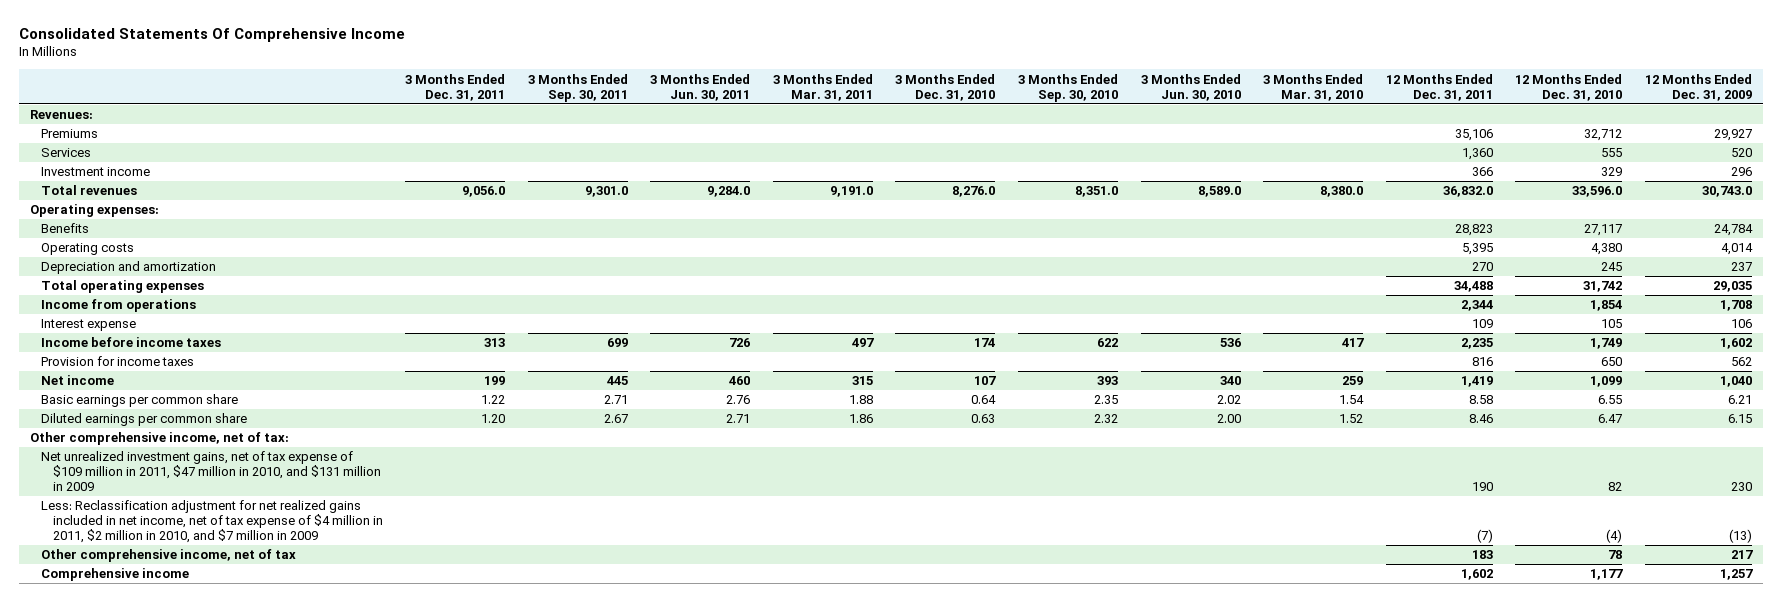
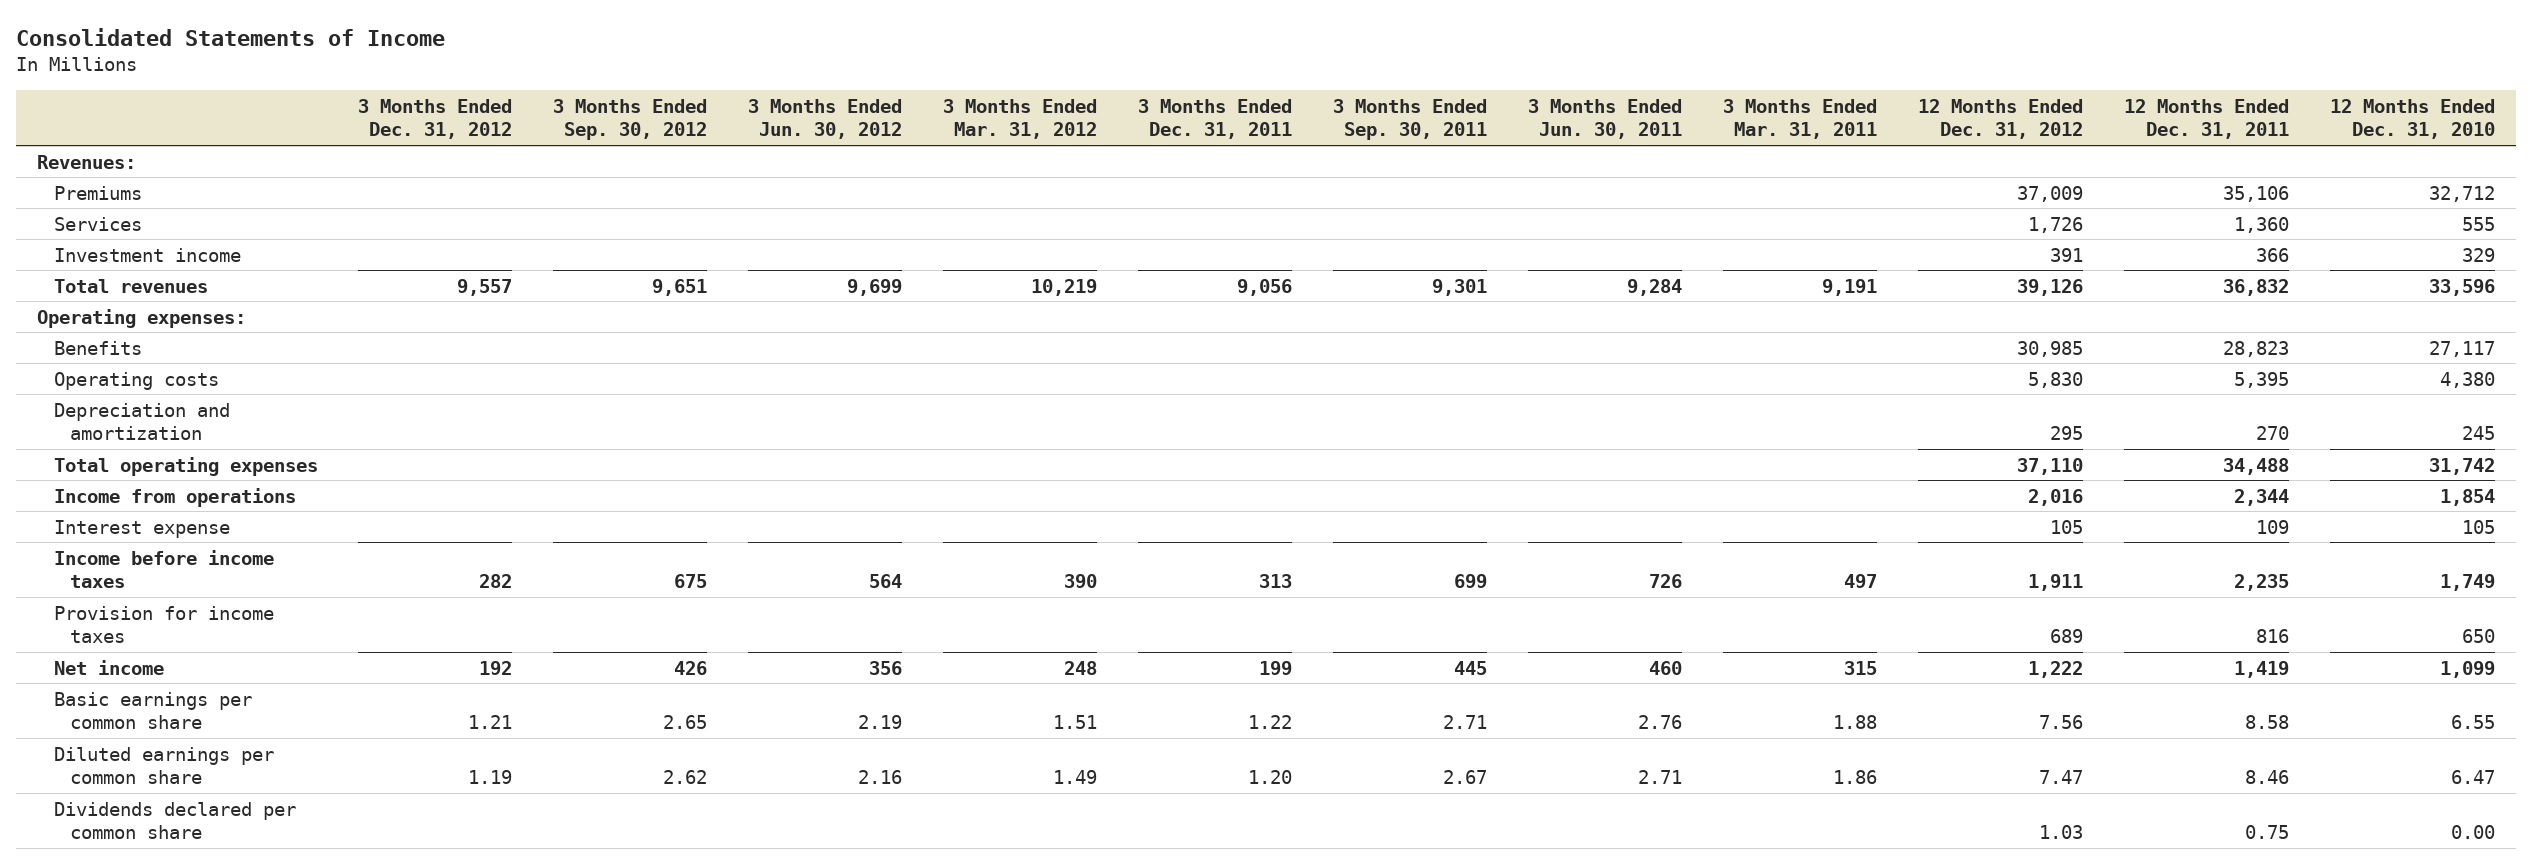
[18,27,405,42] Consolidated Statements Of Comprehensive Income -> [16,27,446,46] Consolidated Statements of Income
[895,73,996,101] 3 Months Ended Dec. 31, 2010 -> none
[1018,73,1119,102] 3 Months Ended Sep. 30, 2010 -> none
[1140,73,1241,101] 3 Months Ended Jun. 30, 2010 -> none
[1263,73,1364,101] 3 Months Ended Mar. 31, 2010 -> none
[1644,73,1752,101] 12 Months Ended Dec. 31, 2009 -> none
none -> [358,98,513,140] 3 Months Ended Dec. 31, 2012
none -> [553,98,708,141] 3 Months Ended Sep. 30, 2012
none -> [748,98,903,140] 3 Months Ended Jun. 30, 2012
none -> [943,98,1098,140] 3 Months Ended Mar. 31, 2012
none -> [1918,98,2084,140] 12 Months Ended Dec. 31, 2012
[462,186,506,198] 9,056.0 -> [1237,278,1293,296] 9,056
[584,186,628,198] 9,301.0 -> [1432,278,1488,296] 9,301
[707,186,751,198] 9,284.0 -> [1627,278,1683,296] 9,284
[829,186,873,198] 9,191.0 -> [1822,278,1878,296] 9,191
[1442,186,1493,198] 36,832.0 -> [2223,278,2290,296] 36,832
[1572,186,1623,198] 33,596.0 -> [2429,278,2496,296] 33,596
[30,432,290,446] Other comprehensive income, net of tax: -> none
[41,451,381,492] Net unrealized investment gains, net of tax expense of $109 million in 2011, $47 million in 2010, and $131 million in 2009 -> none
[41,500,383,544] Less: Reclassification adjustment for net realized gains included in net income, net of tax expense of $4 million in 2011, $2 million in 2010, and $7 million in 2009 -> none
[41,549,297,563] Other comprehensive income, net of tax -> none
[41,568,190,582] Comprehensive income -> none
none -> [53,801,296,840] Dividends declared per common share

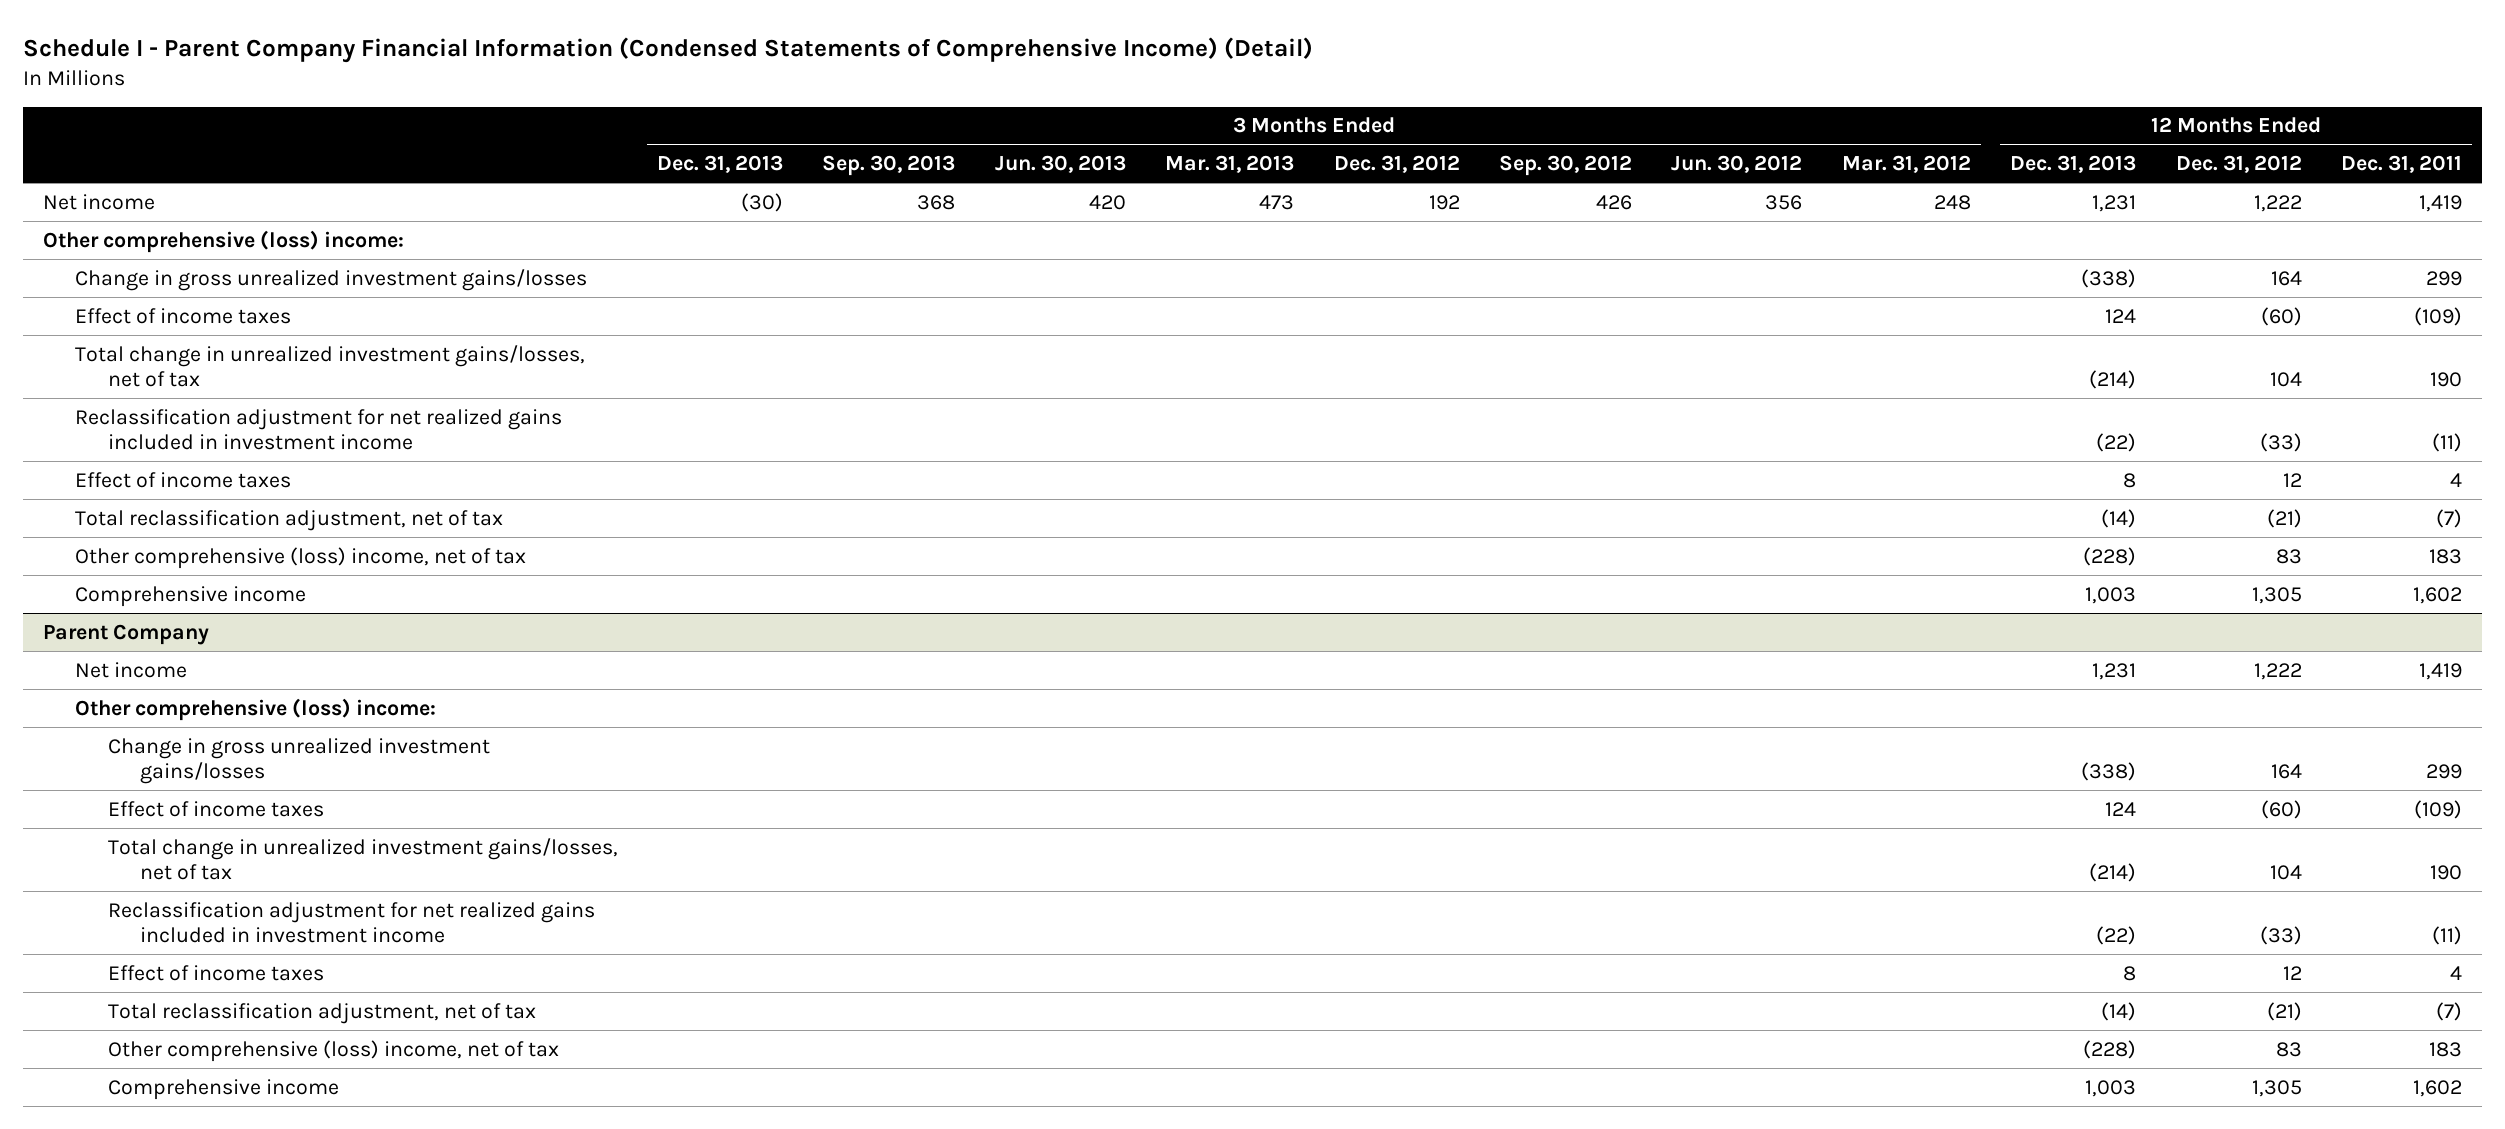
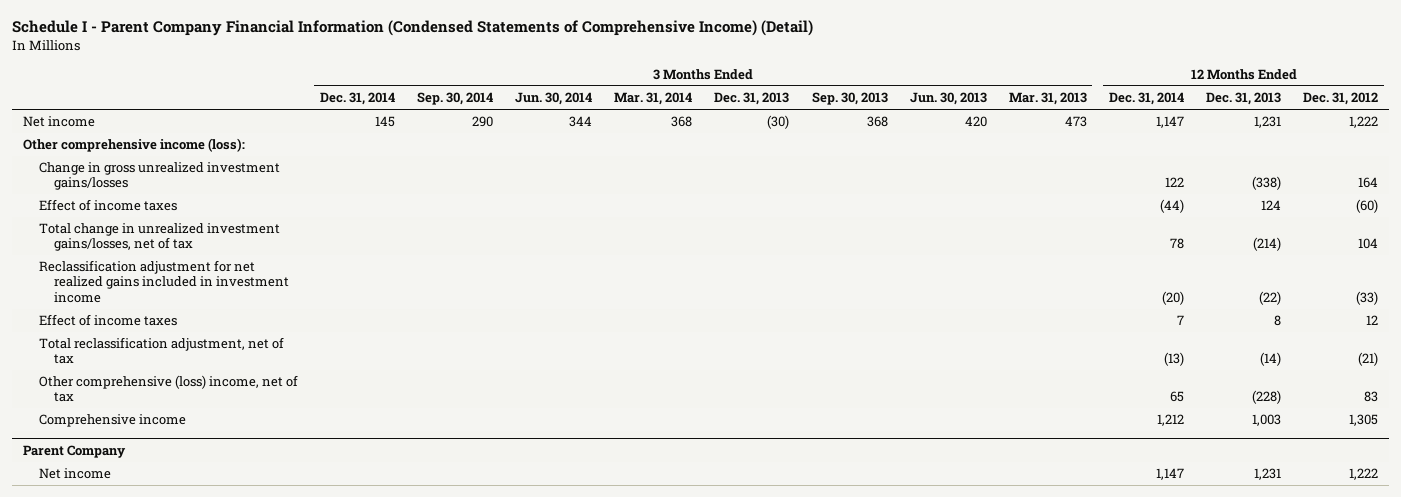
[1333,155,1460,174] Dec. 31, 2012 -> none
[1498,155,1632,177] Sep. 30, 2012 -> none
[1671,155,1803,174] Jun. 30, 2012 -> none
[1841,155,1971,174] Mar. 31, 2012 -> none
[2340,155,2462,174] Dec. 31, 2011 -> none
none -> [319,92,395,106] Dec. 31, 2014
none -> [416,92,493,106] Sep. 30, 2014
none -> [515,92,593,106] Jun. 30, 2014
none -> [614,92,693,106] Mar. 31, 2014
none -> [1108,92,1184,106] Dec. 31, 2014
[43,229,405,253] Other comprehensive (loss) income: -> [23,138,246,153] Other comprehensive income (loss):
[75,697,437,721] Other comprehensive (loss) income: -> none
[107,737,490,785] Change in gross unrealized investment gains/losses -> none
[107,800,324,817] Effect of income taxes -> none
[107,837,618,881] Total change in unrealized investment gains/losses, net of tax -> none
[107,901,595,944] Reclassification adjustment for net realized gains included in investment income -> none
[107,964,324,981] Effect of income taxes -> none
[107,1002,536,1024] Total reclassification adjustment, net of tax -> none
[107,1039,559,1062] Other comprehensive (loss) income, net of tax -> none
[107,1078,339,1100] Comprehensive income -> none

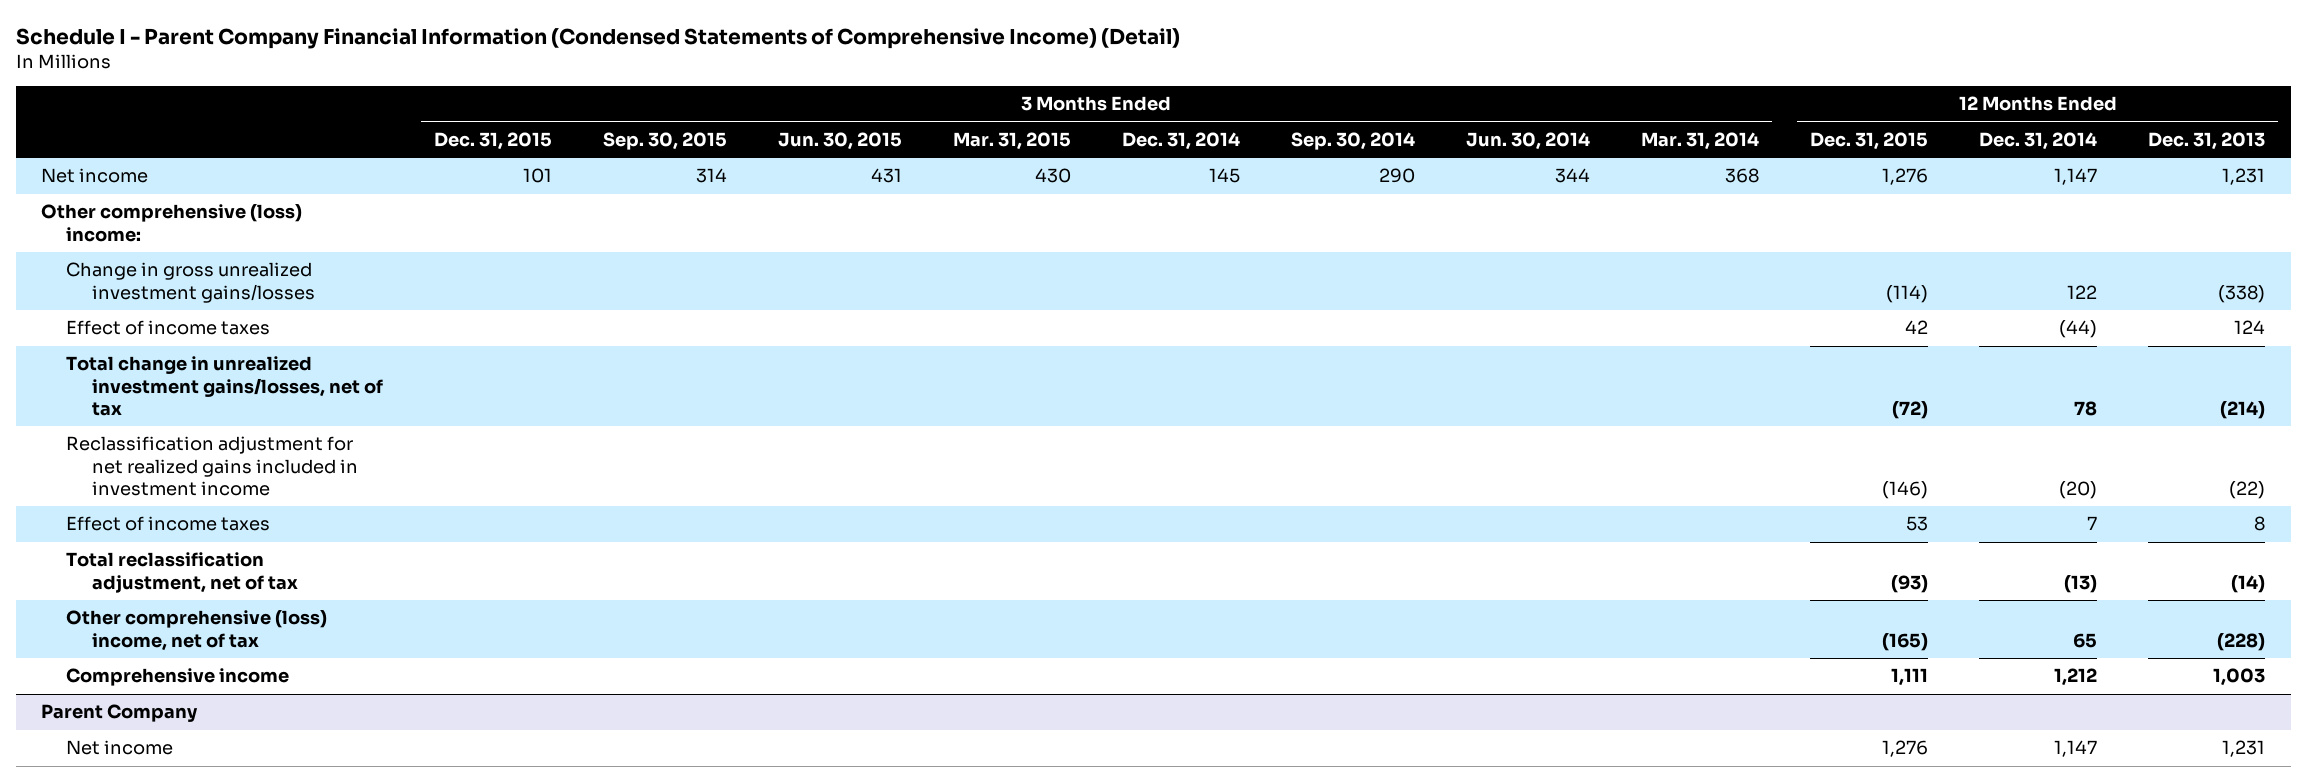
[714,92,790,106] Dec. 31, 2013 -> none
[811,92,888,106] Sep. 30, 2013 -> none
[909,92,987,106] Jun. 30, 2013 -> none
[1008,92,1087,106] Mar. 31, 2013 -> none
[1303,92,1379,106] Dec. 31, 2012 -> none
none -> [433,131,552,150] Dec. 31, 2015
none -> [602,131,727,150] Sep. 30, 2015
none -> [777,131,902,150] Jun. 30, 2015
none -> [952,131,1071,150] Mar. 31, 2015
none -> [1810,131,1929,150] Dec. 31, 2015
[23,138,246,153] Other comprehensive income (loss): -> [41,204,303,242] Other comprehensive (loss) income:

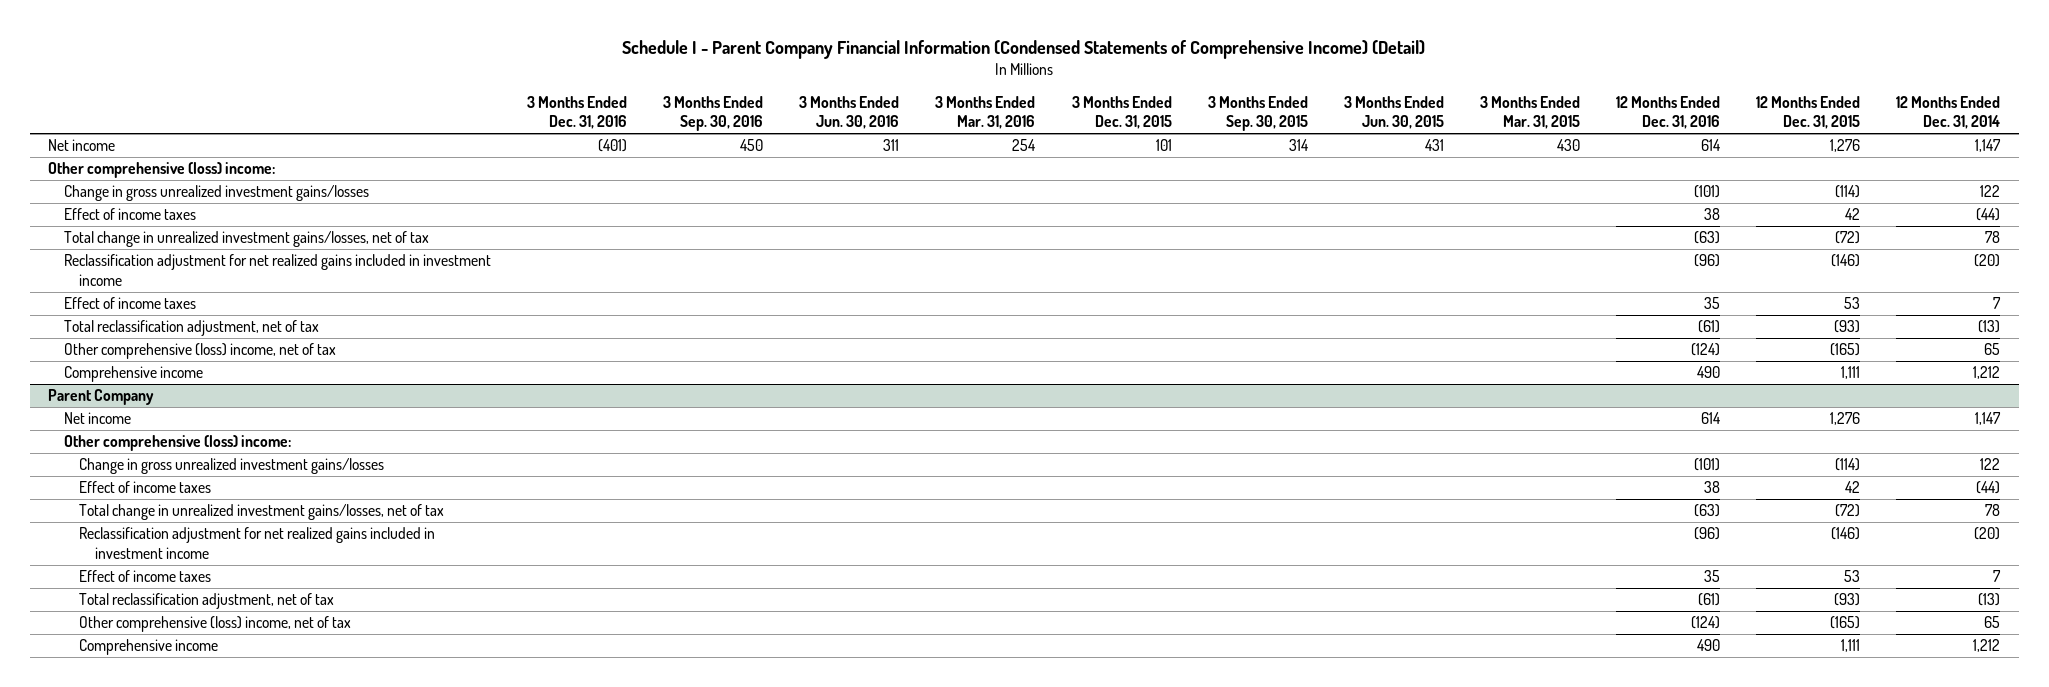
[1121,131,1240,150] Dec. 31, 2014 -> none
[1290,131,1415,150] Sep. 30, 2014 -> none
[1466,131,1591,150] Jun. 30, 2014 -> none
[1641,131,1760,150] Mar. 31, 2014 -> none
[2148,131,2266,150] Dec. 31, 2013 -> none
none -> [527,95,628,130] 3 Months Ended Dec. 31, 2016
none -> [663,95,764,132] 3 Months Ended Sep. 30, 2016
none -> [799,95,900,130] 3 Months Ended Jun. 30, 2016
none -> [935,95,1036,130] 3 Months Ended Mar. 31, 2016
none -> [1616,95,1721,130] 12 Months Ended Dec. 31, 2016
none -> [63,435,291,452] Other comprehensive (loss) income:
none -> [79,458,385,475] Change in gross unrealized investment gains/losses
none -> [79,481,212,494] Effect of income taxes
none -> [79,504,445,521] Total change in unrealized investment gains/losses, net of tax
none -> [79,527,436,559] Reclassification adjustment for net realized gains included in investment income
none -> [79,570,212,583] Effect of income taxes
none -> [79,593,335,610] Total reclassification adjustment, net of tax
none -> [79,616,352,633] Other comprehensive (loss) income, net of tax
none -> [79,639,219,656] Comprehensive income

